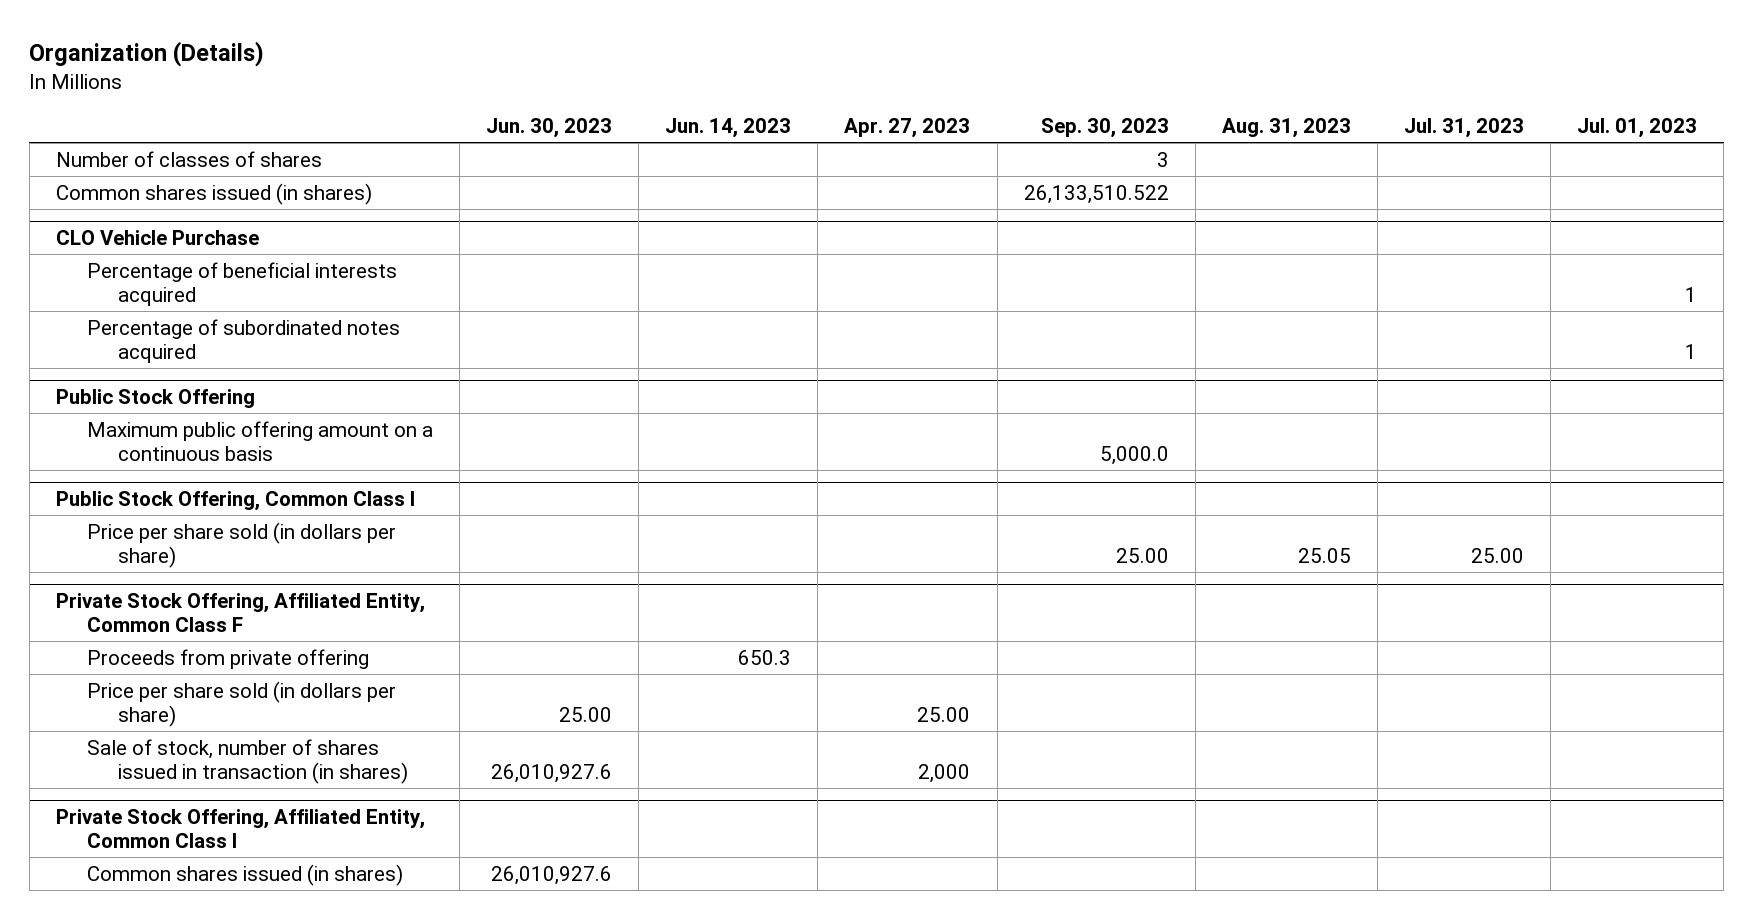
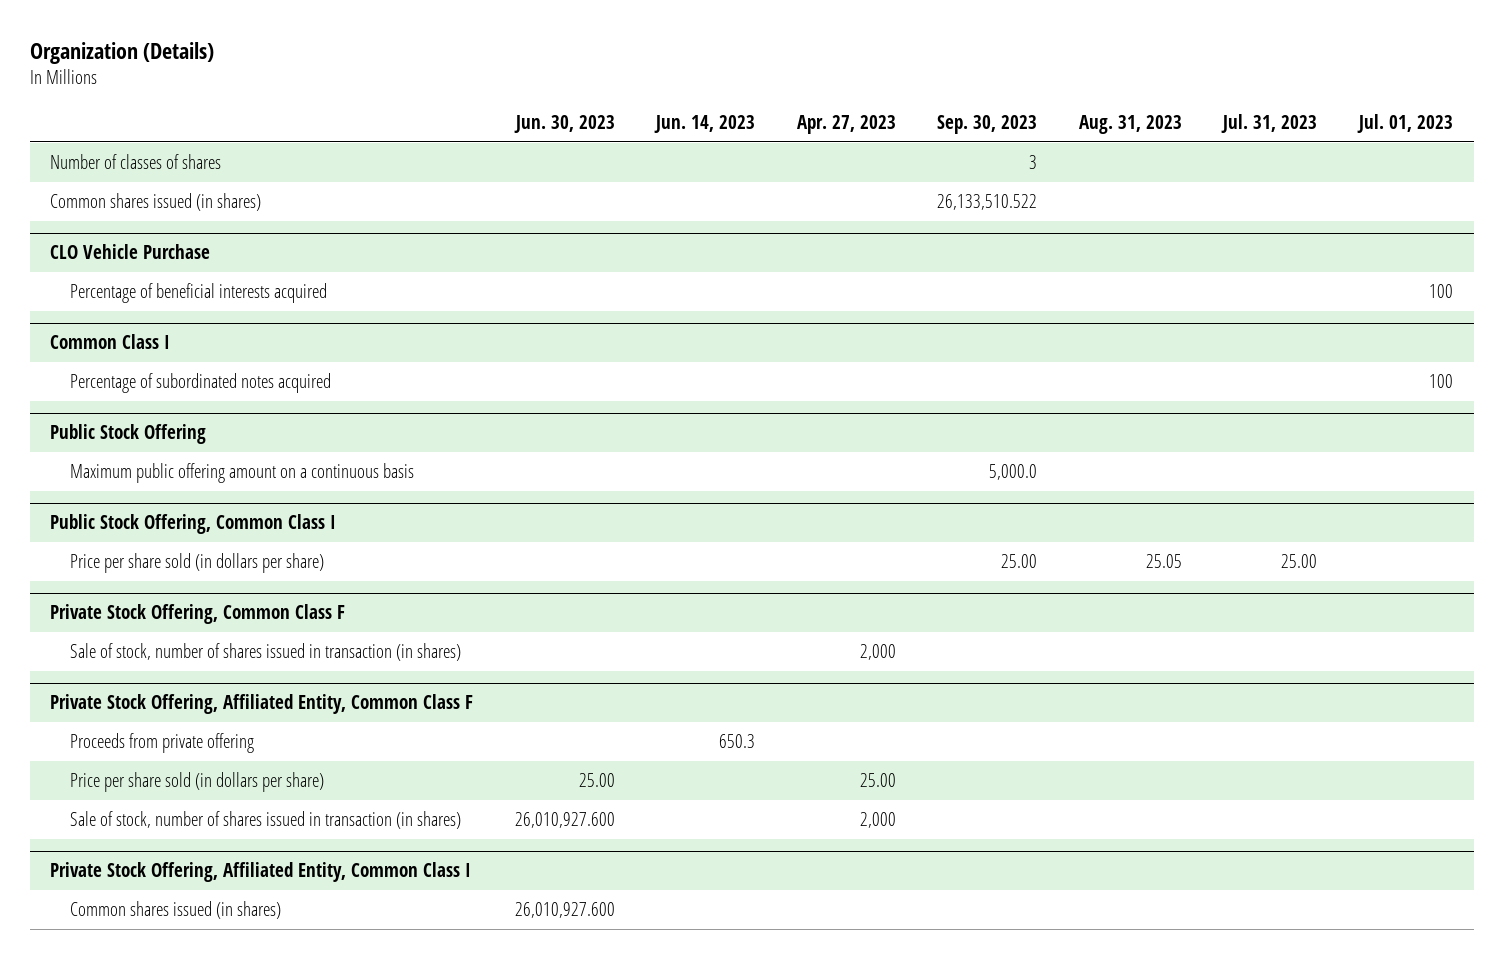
[86,318,400,363] Percentage of subordinated notes acquired -> none
[1685,286,1698,302] 1 -> [1428,283,1453,298] 100
none -> [50,334,171,350] Common Class I
none -> [70,372,332,393] Percentage of subordinated notes acquired
none -> [50,604,346,625] Private Stock Offering, Common Class F
none -> [70,642,462,661] Sale of stock, number of shares issued in transaction (in shares)
[491,763,613,783] 26,010,927.6 -> [514,811,615,828] 26,010,927.600
[491,865,613,885] 26,010,927.6 -> [514,901,615,918] 26,010,927.600

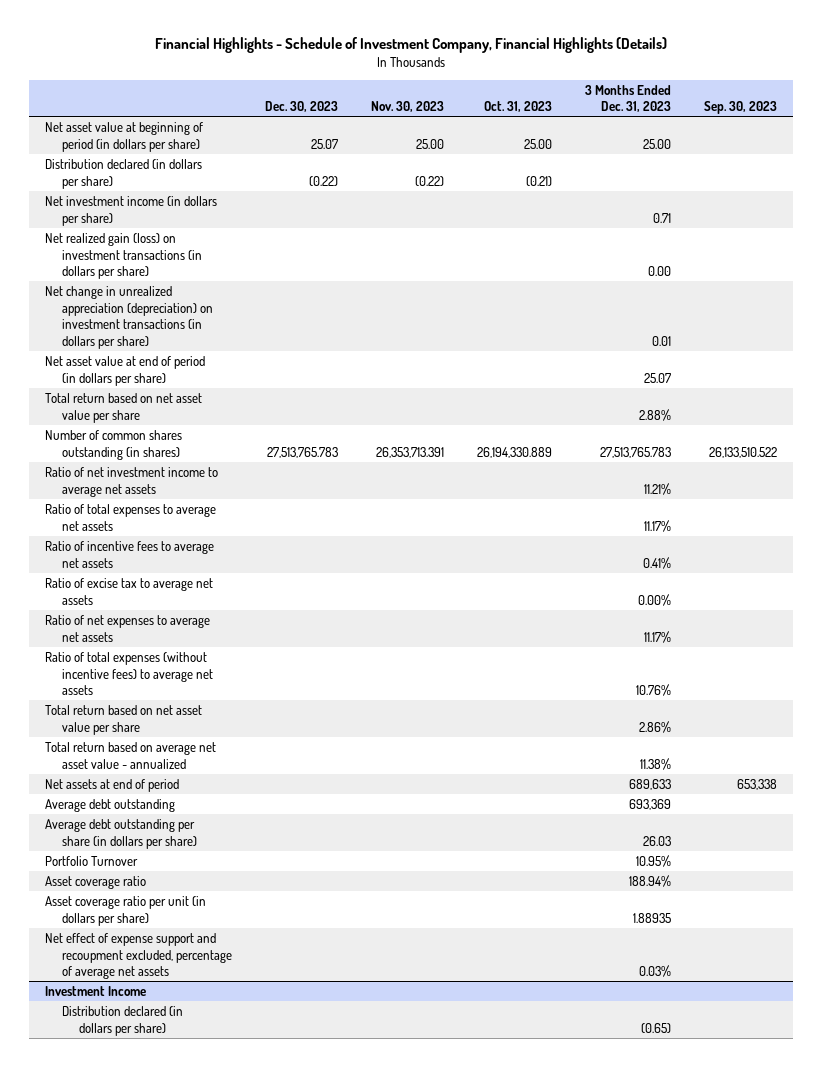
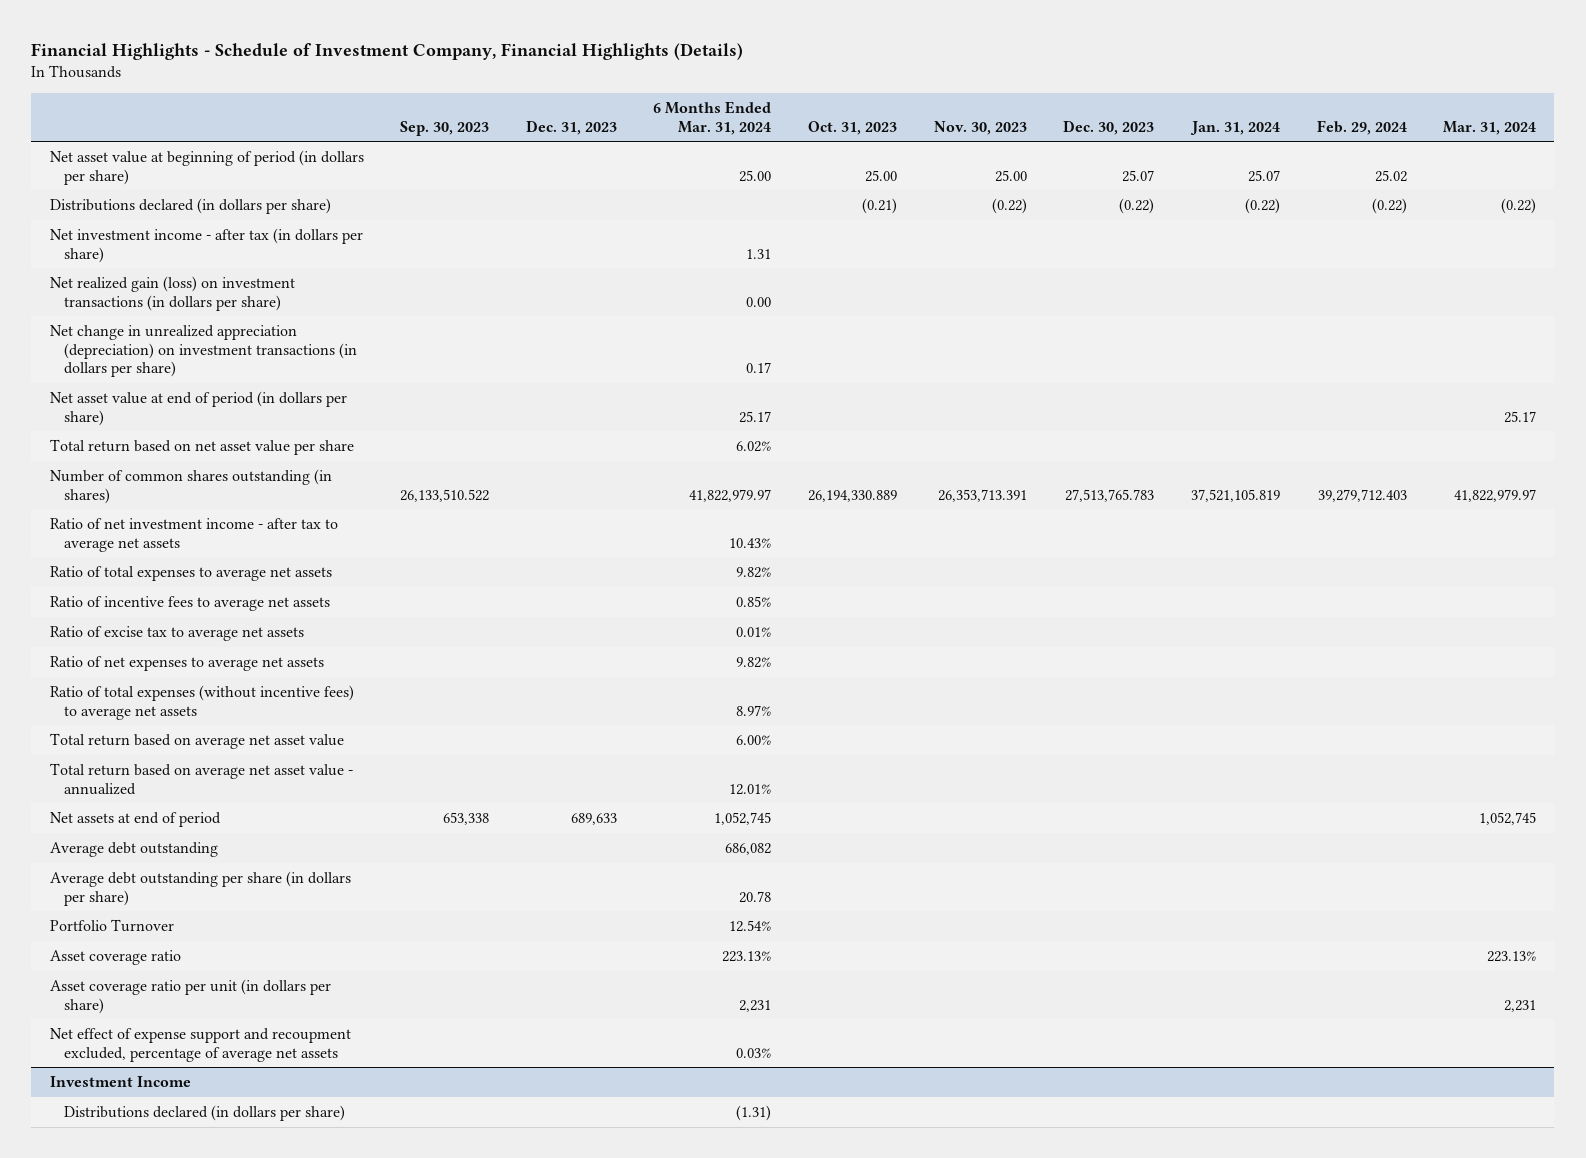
[584,84,671,113] 3 Months Ended Dec. 31, 2023 -> none
none -> [525,119,617,135] Dec. 31, 2023
none -> [653,101,772,135] 6 Months Ended Mar. 31, 2024
none -> [1189,120,1280,135] Jan. 31, 2024
none -> [1316,119,1407,135] Feb. 29, 2024
none -> [1443,120,1537,135] Mar. 31, 2024
[45,158,203,189] Distribution declared (in dollars per share) -> [49,197,331,214] Distributions declared (in dollars per share)
[45,195,218,226] Net investment income (in dollars per share) -> [49,227,363,263] Net investment income - after tax (in dollars per share)
[45,466,219,497] Ratio of net investment income to average net assets -> [49,517,338,552] Ratio of net investment income - after tax to average net assets
[45,704,203,735] Total return based on net asset value per share -> [49,732,344,749] Total return based on average net asset value
[62,1005,184,1036] Distribution declared (in dollars per share) -> [63,1104,345,1121] Distributions declared (in dollars per share)

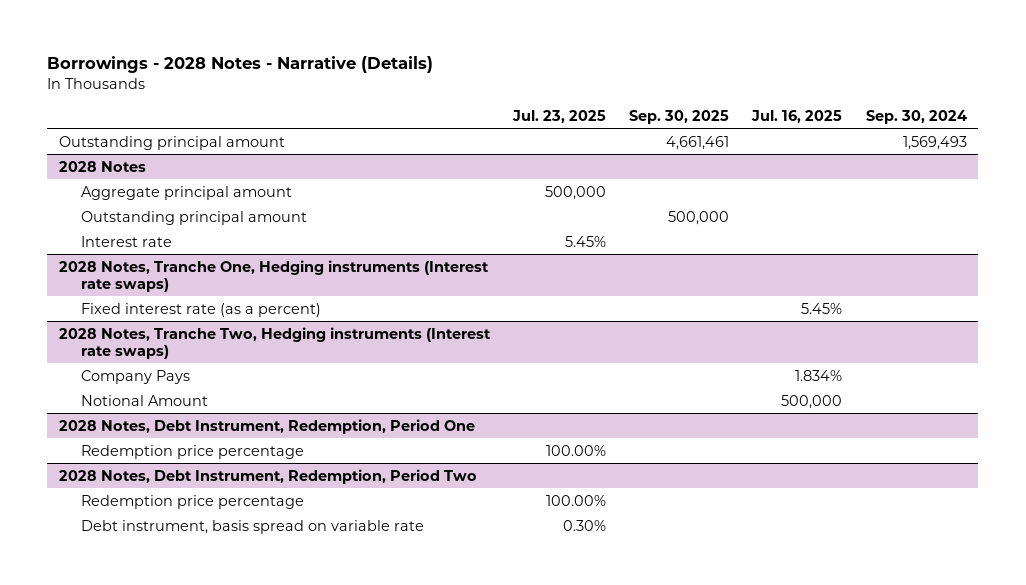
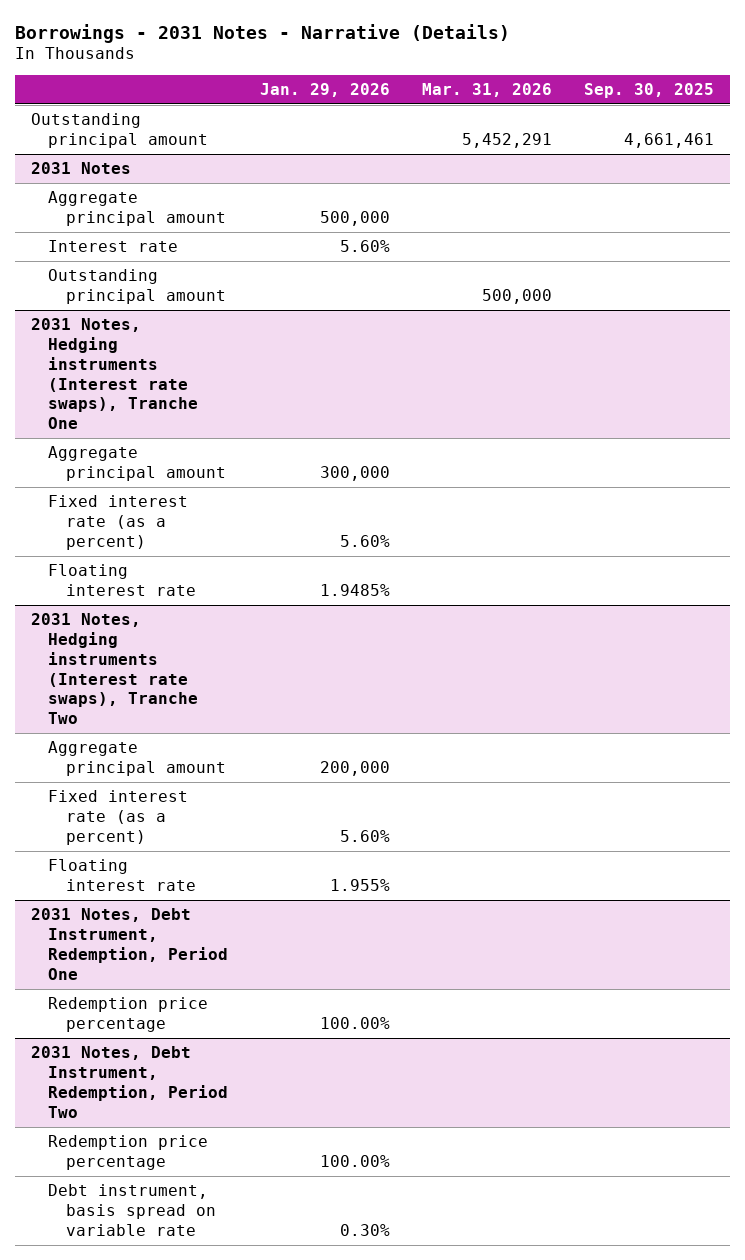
[47,56,434,74] Borrowings - 2028 Notes - Narrative (Details) -> [14,23,510,43] Borrowings - 2031 Notes - Narrative (Details)
[512,109,607,123] Jul. 23, 2025 -> none
[751,109,843,123] Jul. 16, 2025 -> none
[865,109,967,124] Sep. 30, 2024 -> none
none -> [260,82,391,97] Jan. 29, 2026
none -> [422,82,553,97] Mar. 31, 2026
[58,160,146,172] 2028 Notes -> none
[80,185,292,200] Aggregate principal amount -> none
[80,210,307,225] Outstanding principal amount -> none
[80,235,172,247] Interest rate -> none
none -> [30,162,131,175] 2031 Notes
none -> [48,191,226,227] Aggregate principal amount
none -> [48,240,179,253] Interest rate
none -> [48,269,226,305] Outstanding principal amount
[58,259,489,292] 2028 Notes, Tranche One, Hedging instruments (Interest rate swaps) -> [30,318,199,430] 2031 Notes, Hedging instruments (Interest rate swaps), Tranche One
none -> [48,446,226,482] Aggregate principal amount
[80,394,208,406] Notional Amount -> none
none -> [48,564,196,597] Floating interest rate
[58,326,491,359] 2028 Notes, Tranche Two, Hedging instruments (Interest rate swaps) -> [30,613,199,725] 2031 Notes, Hedging instruments (Interest rate swaps), Tranche Two
none -> [48,741,226,777] Aggregate principal amount
none -> [48,790,189,845] Fixed interest rate (as a percent)
[80,369,190,384] Company Pays -> [48,859,196,892] Floating interest rate
[58,418,475,434] 2028 Notes, Debt Instrument, Redemption, Period One -> [30,908,229,980] 2031 Notes, Debt Instrument, Redemption, Period One
[58,468,477,484] 2028 Notes, Debt Instrument, Redemption, Period Two -> [30,1046,229,1118] 2031 Notes, Debt Instrument, Redemption, Period Two

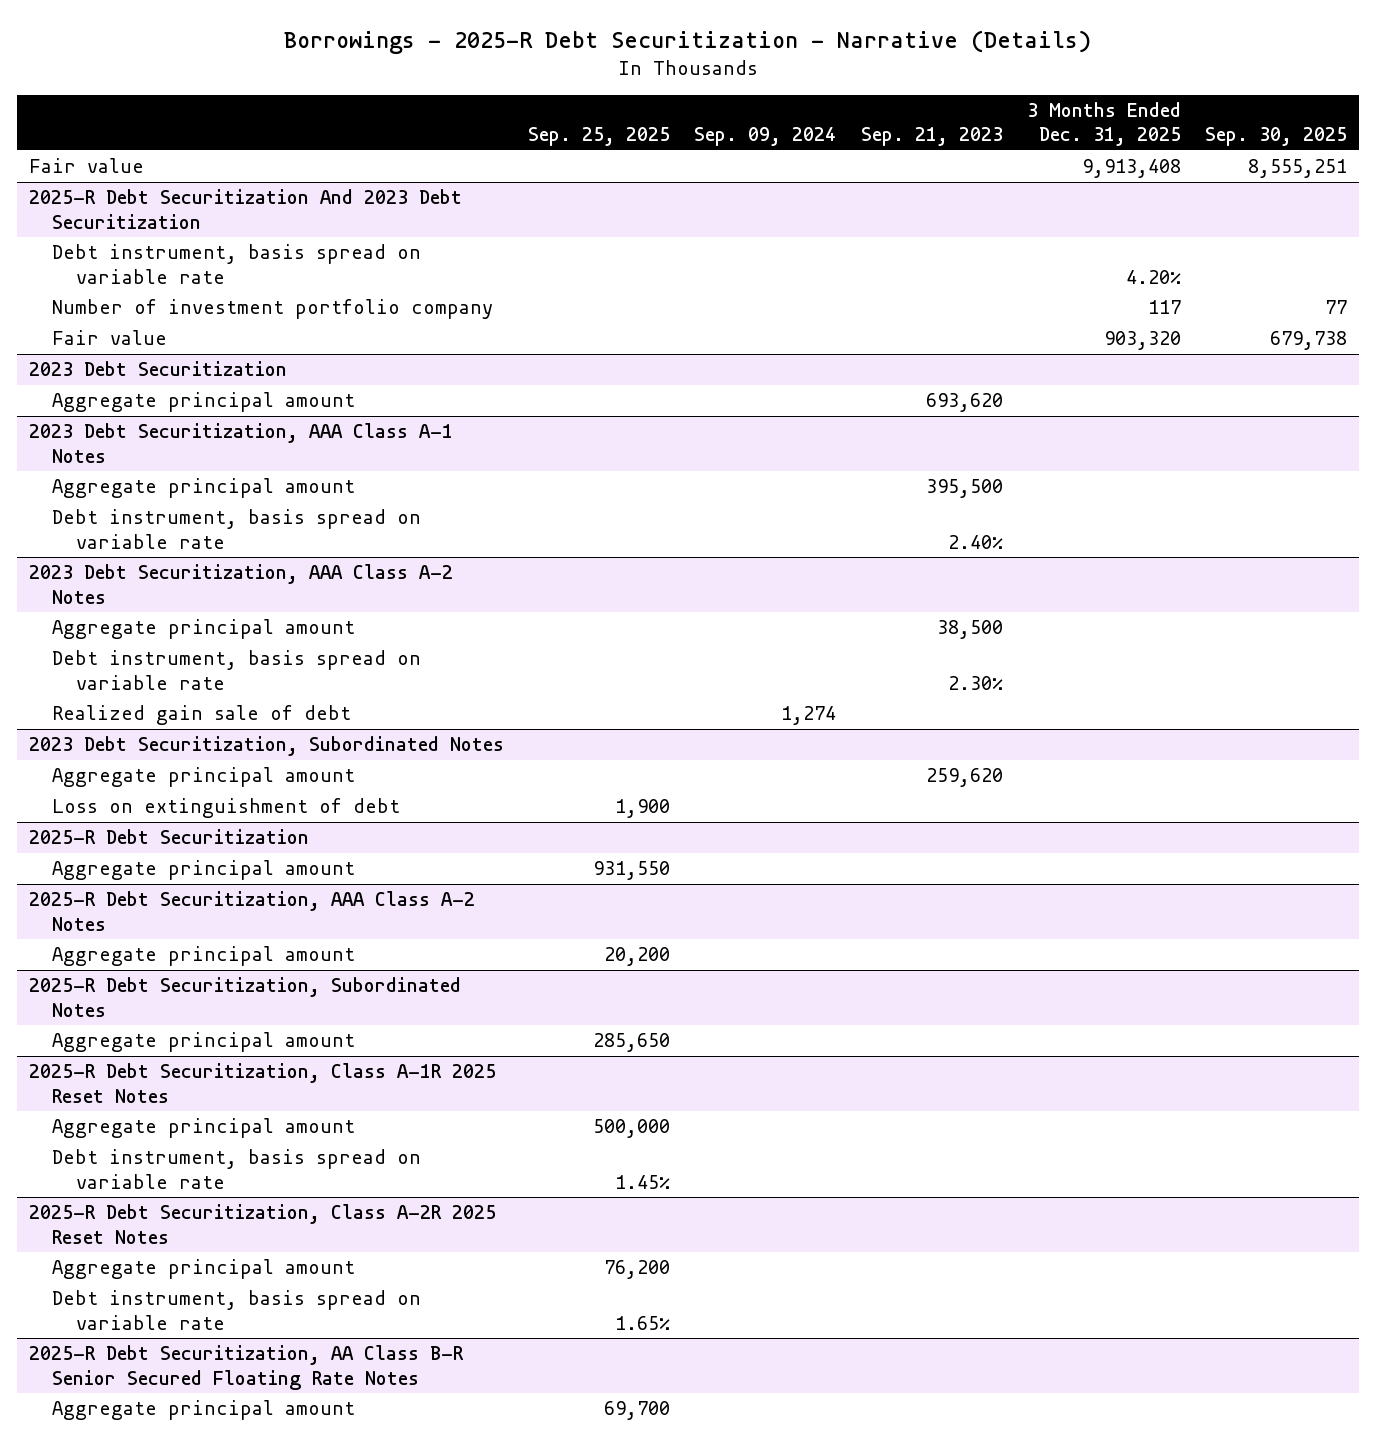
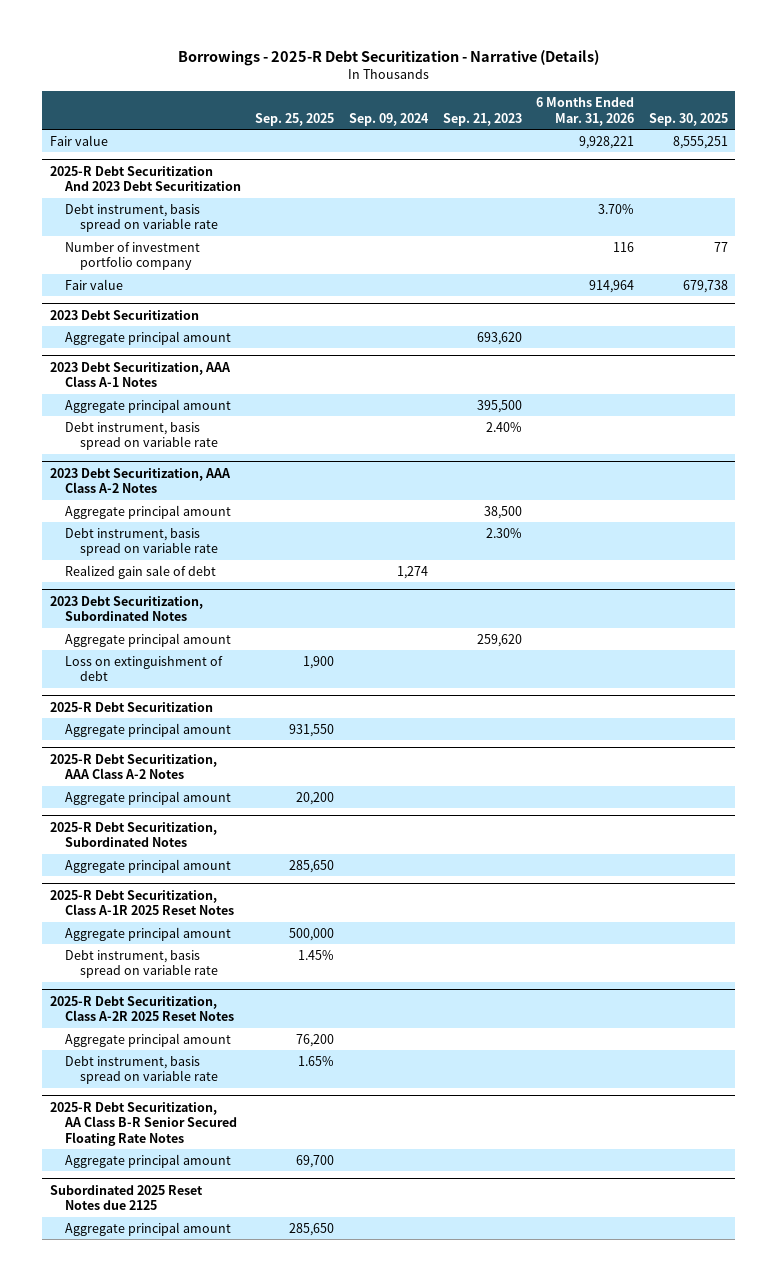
[1026,102,1181,147] 3 Months Ended Dec. 31, 2025 -> none
none -> [536,96,635,126] 6 Months Ended Mar. 31, 2026
none -> [49,1184,203,1211] Subordinated 2025 Reset Notes due 2125
none -> [64,1221,231,1236] Aggregate principal amount

